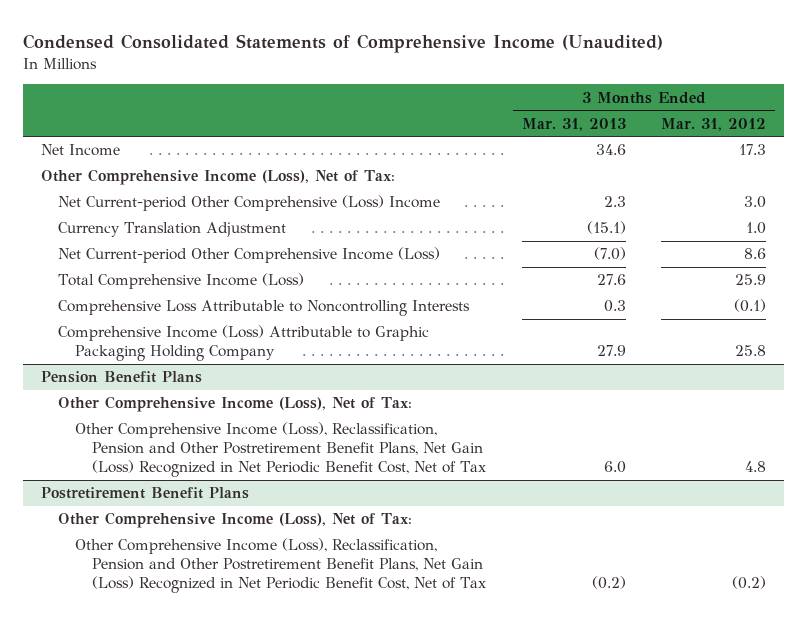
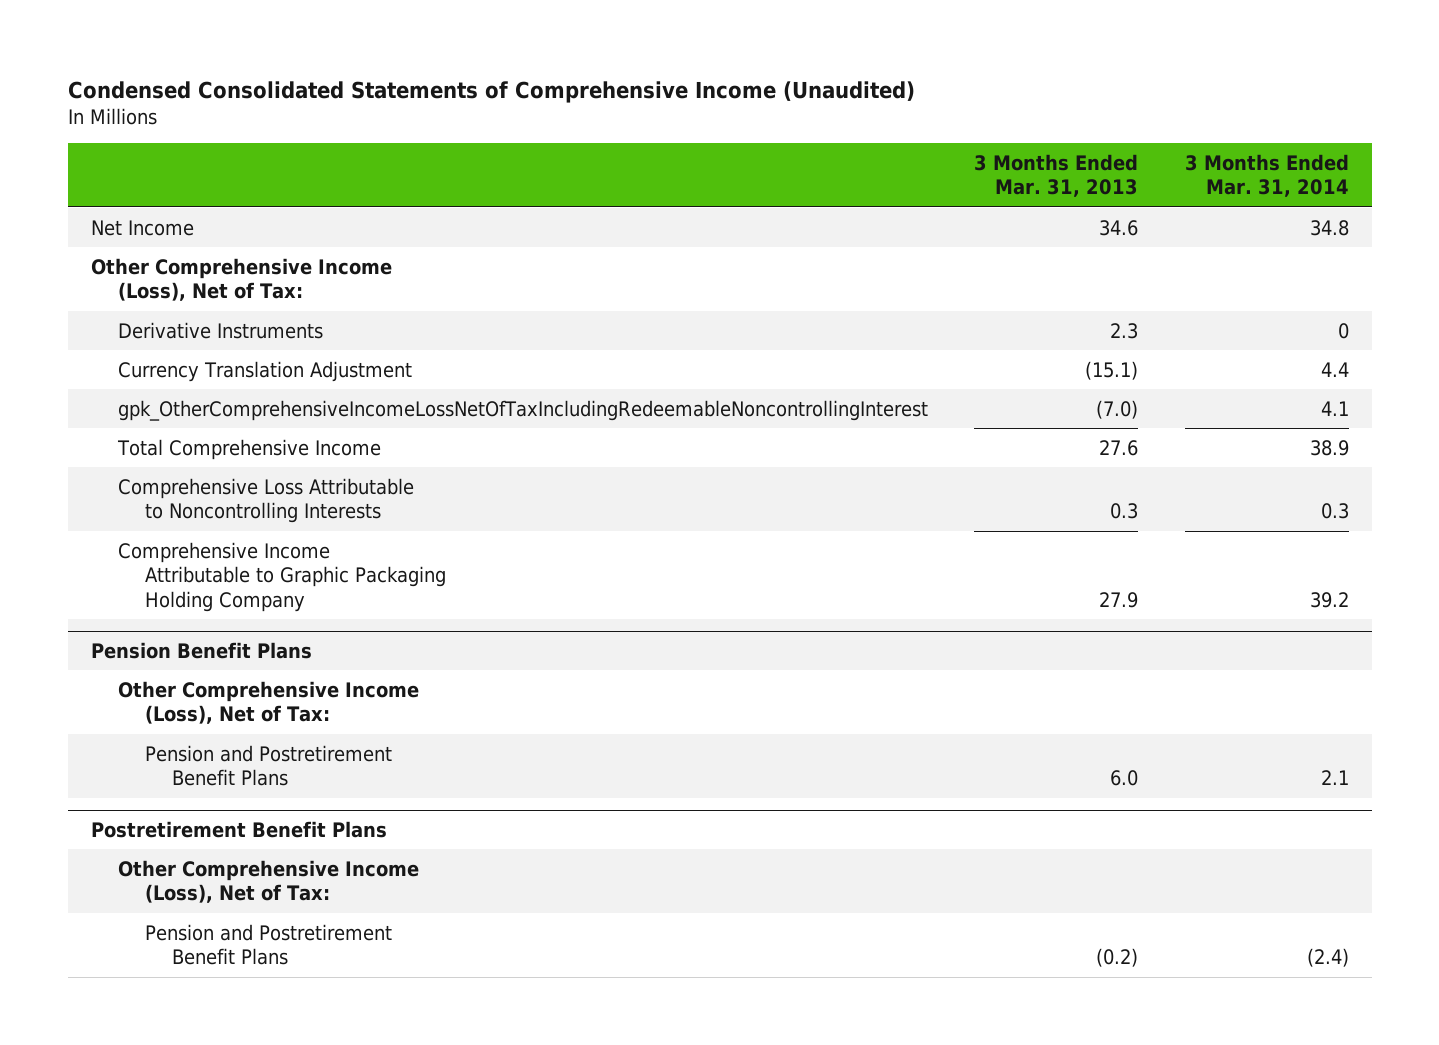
[661,117,767,131] Mar. 31, 2012 -> none
none -> [1184,153,1349,198] 3 Months Ended Mar. 31, 2014
[58,195,441,212] Net Current-period Other Comprehensive (Loss) Income -> [117,321,323,339] Derivative Instruments
[58,247,441,264] Net Current-period Other Comprehensive Income (Loss) -> none
none -> [117,399,928,421] gpk_OtherComprehensiveIncomeLossNetOfTaxIncludingRedeemableNoncontrollingInterest
[58,273,305,290] Total Comprehensive Income (Loss) -> [116,438,381,460] Total Comprehensive Income
[58,325,430,362] Comprehensive Income (Loss) Attributable to Graphic Packaging Holding Company -> [117,541,447,612] Comprehensive Income Attributable to Graphic Packaging Holding Company
[75,422,487,478] Other Comprehensive Income (Loss), Reclassification, Pension and Other Postretirement Benefit Plans, Net Gain (Loss) Recognized in Net Periodic Benefit Cost, Net of Tax -> none
none -> [145,744,393,787] Pension and Postretirement Benefit Plans
[75,538,487,594] Other Comprehensive Income (Loss), Reclassification, Pension and Other Postretirement Benefit Plans, Net Gain (Loss) Recognized in Net Periodic Benefit Cost, Net of Tax -> none
none -> [145,923,393,966] Pension and Postretirement Benefit Plans

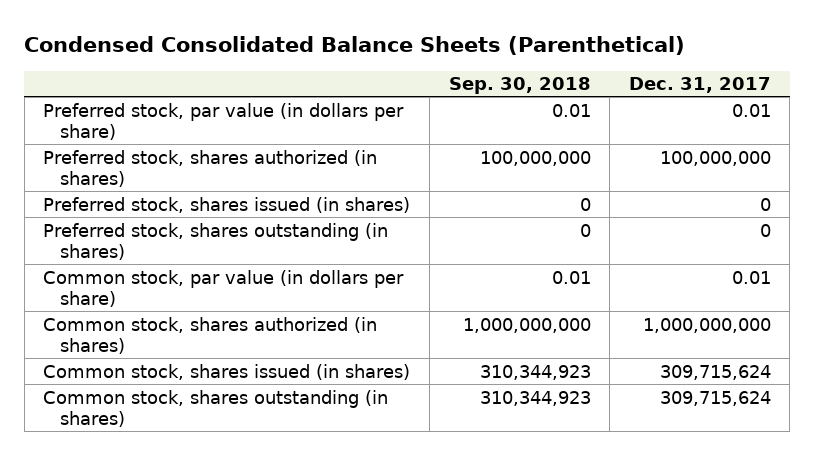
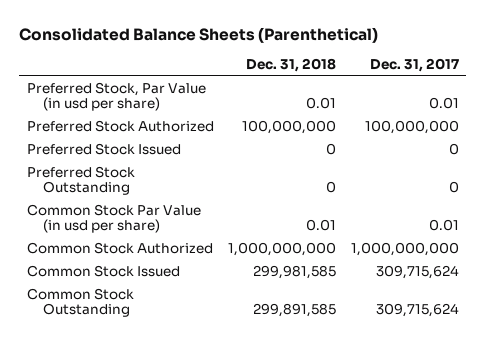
[24,36,686,56] Condensed Consolidated Balance Sheets (Parenthetical) -> [19,26,379,43] Consolidated Balance Sheets (Parenthetical)
[448,77,591,95] Sep. 30, 2018 -> none
none -> [246,58,337,73] Dec. 31, 2018
[43,102,405,141] Preferred stock, par value (in dollars per share) -> [26,82,206,112] Preferred Stock, Par Value (in usd per share)
[43,149,378,188] Preferred stock, shares authorized (in shares) -> [26,120,214,133] Preferred Stock Authorized
[43,196,411,213] Preferred stock, shares issued (in shares) -> [26,143,181,156] Preferred Stock Issued
[43,222,389,261] Preferred stock, shares outstanding (in shares) -> [26,166,135,196] Preferred Stock Outstanding
[43,269,405,308] Common stock, par value (in dollars per share) -> [26,204,201,234] Common Stock Par Value (in usd per share)
[43,316,378,355] Common stock, shares authorized (in shares) -> [26,242,213,255] Common Stock Authorized
[43,363,411,380] Common stock, shares issued (in shares) -> [26,265,180,278] Common Stock Issued
[43,389,389,428] Common stock, shares outstanding (in shares) -> [26,288,134,318] Common Stock Outstanding

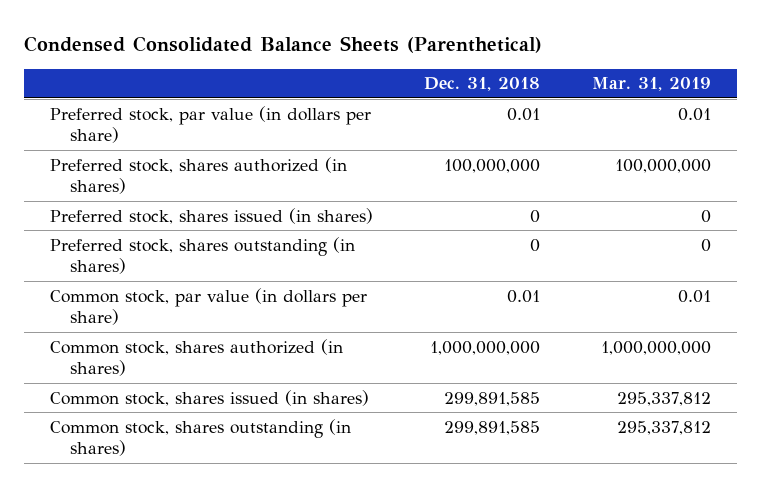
[19,26,379,43] Consolidated Balance Sheets (Parenthetical) -> [23,35,542,53] Condensed Consolidated Balance Sheets (Parenthetical)
[370,58,460,73] Dec. 31, 2017 -> none
none -> [592,77,712,92] Mar. 31, 2019
[26,82,206,112] Preferred Stock, Par Value (in usd per share) -> [49,105,371,143] Preferred stock, par value (in dollars per share)
[26,120,214,133] Preferred Stock Authorized -> [49,156,347,194] Preferred stock, shares authorized (in shares)
[26,143,181,156] Preferred Stock Issued -> [49,207,373,224] Preferred stock, shares issued (in shares)
[26,166,135,196] Preferred Stock Outstanding -> [49,236,355,274] Preferred stock, shares outstanding (in shares)
[26,204,201,234] Common Stock Par Value (in usd per share) -> [49,287,367,325] Common stock, par value (in dollars per share)
[26,242,213,255] Common Stock Authorized -> [49,338,343,376] Common stock, shares authorized (in shares)
[26,265,180,278] Common Stock Issued -> [49,389,369,406] Common stock, shares issued (in shares)
[253,265,337,280] 299,981,585 -> [444,391,541,406] 299,891,585
[26,288,134,318] Common Stock Outstanding -> [49,418,351,456] Common stock, shares outstanding (in shares)

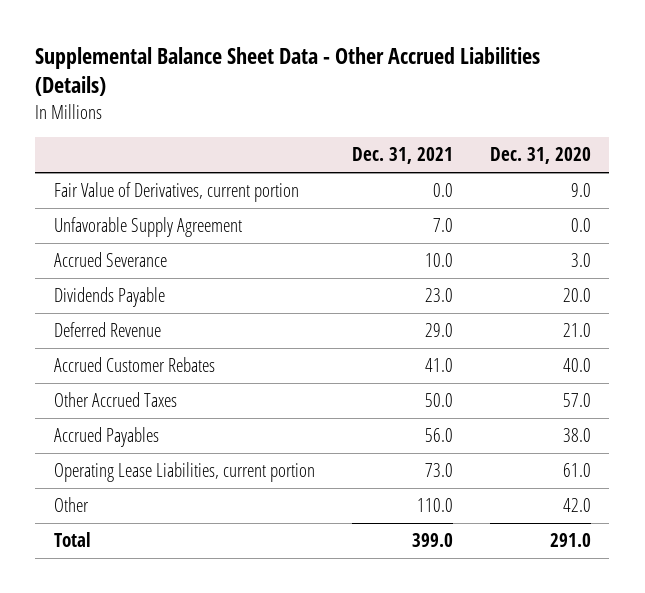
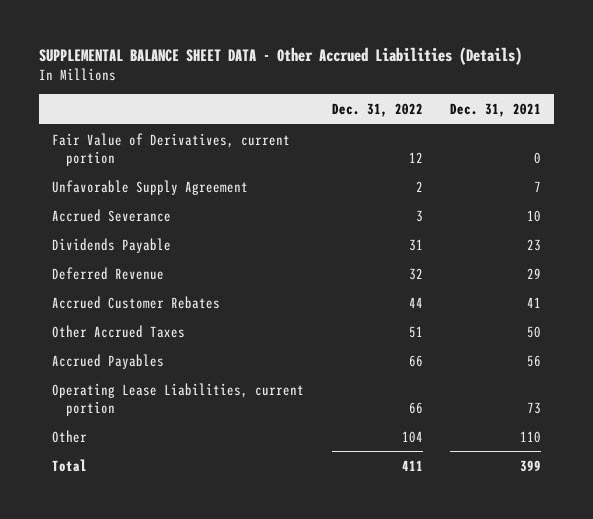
[35,47,541,97] Supplemental Balance Sheet Data - Other Accrued Liabilities (Details) -> [38,46,522,65] SUPPLEMENTAL BALANCE SHEET DATA - Other Accrued Liabilities (Details)
[489,147,591,165] Dec. 31, 2020 -> none
none -> [331,103,423,118] Dec. 31, 2022
[432,183,453,198] 0.0 -> [533,151,541,164] 0
[432,218,453,233] 7.0 -> [533,180,541,192] 7
[424,253,453,268] 10.0 -> [526,209,541,222] 10
[424,288,453,303] 23.0 -> [526,238,541,251] 23
[424,323,453,338] 29.0 -> [526,267,541,279] 29
[424,358,453,373] 41.0 -> [526,296,541,308] 41
[424,393,453,408] 50.0 -> [526,325,541,338] 50
[424,428,453,443] 56.0 -> [526,354,541,367] 56
[424,463,453,478] 73.0 -> [526,401,541,414] 73
[416,498,453,513] 110.0 -> [519,430,541,443] 110
[411,533,453,548] 399.0 -> [519,459,541,472] 399

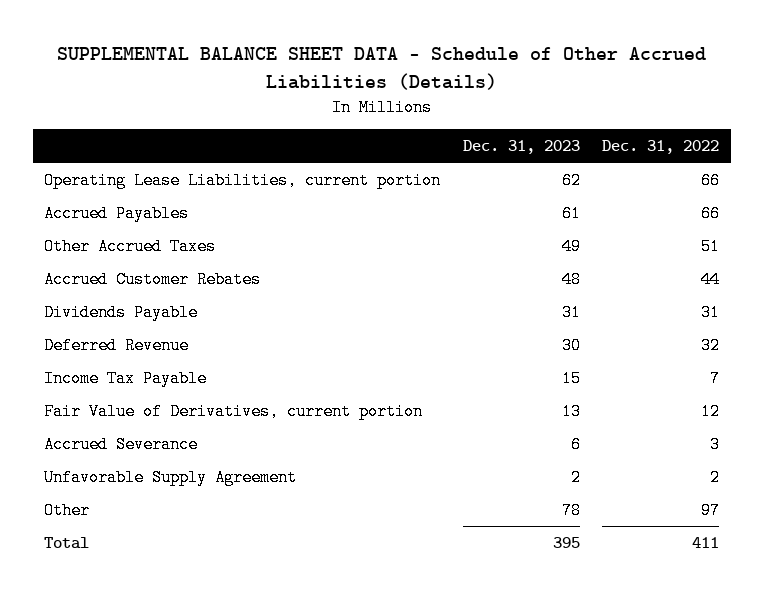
[38,46,522,65] SUPPLEMENTAL BALANCE SHEET DATA - Other Accrued Liabilities (Details) -> [56,47,706,90] SUPPLEMENTAL BALANCE SHEET DATA - Schedule of Other Accrued Liabilities (Details)
[449,103,541,118] Dec. 31, 2021 -> none
none -> [462,140,580,155] Dec. 31, 2023
[52,382,305,416] Operating Lease Liabilities, current portion -> [44,171,442,189] Operating Lease Liabilities, current portion
[52,353,165,369] Accrued Payables -> [44,204,190,222] Accrued Payables
[52,324,186,338] Other Accrued Taxes -> [44,237,217,255] Other Accrued Taxes
[52,295,221,309] Accrued Customer Rebates -> [44,270,262,288] Accrued Customer Rebates
none -> [44,369,208,387] Income Tax Payable
[52,132,291,166] Fair Value of Derivatives, current portion -> [44,402,424,420] Fair Value of Derivatives, current portion
[52,208,172,222] Accrued Severance -> [44,435,199,453] Accrued Severance
[52,179,249,195] Unfavorable Supply Agreement -> [44,468,298,486] Unfavorable Supply Agreement
[401,430,423,443] 104 -> [701,501,721,519] 97

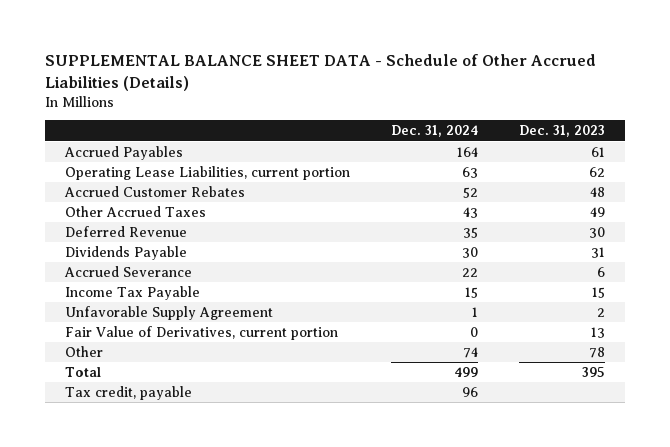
[602,140,720,155] Dec. 31, 2022 -> none
none -> [390,125,478,138] Dec. 31, 2024
[44,171,442,189] Operating Lease Liabilities, current portion -> [65,165,351,180] Operating Lease Liabilities, current portion
[44,237,217,255] Other Accrued Taxes -> [65,205,207,217] Other Accrued Taxes
[44,303,199,321] Dividends Payable -> [65,245,188,260] Dividends Payable
[44,369,208,387] Income Tax Payable -> [65,285,201,300] Income Tax Payable
[44,402,424,420] Fair Value of Derivatives, current portion -> [65,325,339,340] Fair Value of Derivatives, current portion
none -> [65,385,193,400] Tax credit, payable

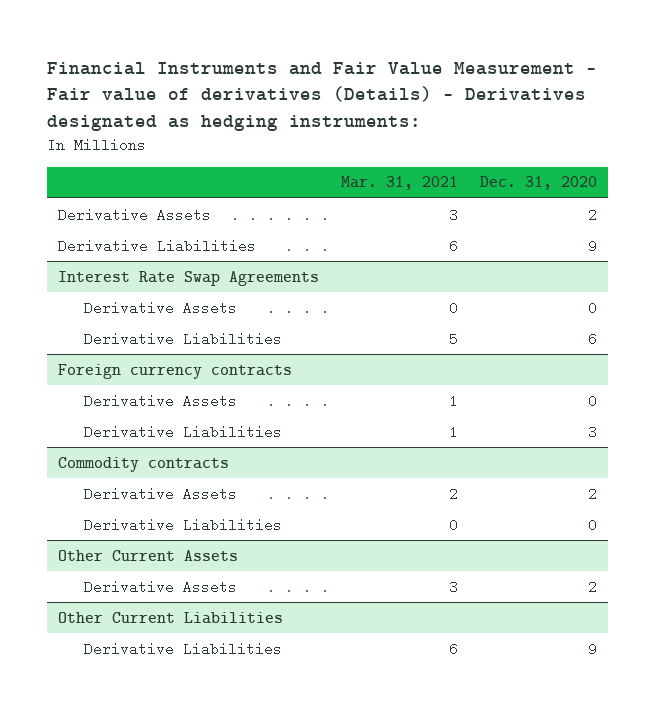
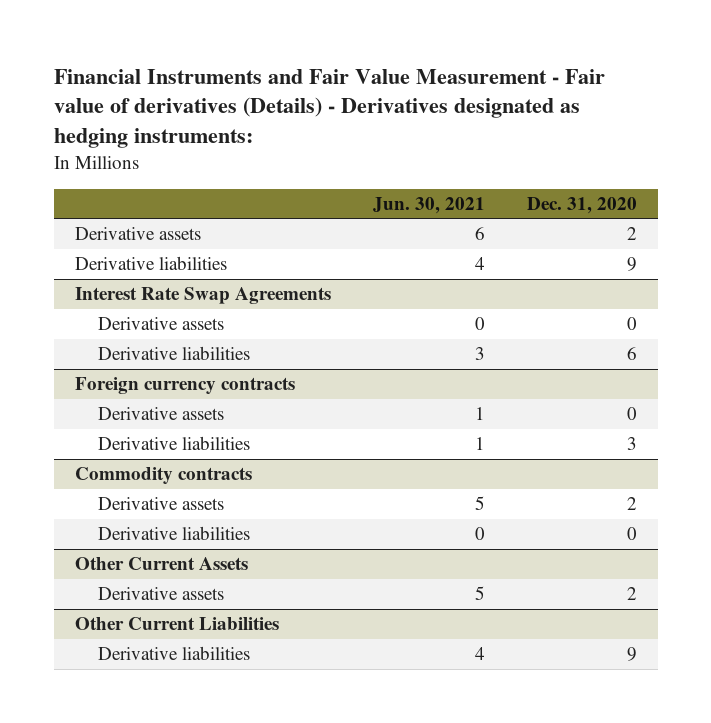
[341,176,459,191] Mar. 31, 2021 -> none
none -> [372,196,485,214] Jun. 30, 2021
[58,207,212,222] Derivative Assets -> [74,227,201,241] Derivative assets
[58,238,257,253] Derivative Liabilities -> [74,256,227,271] Derivative liabilities
[84,300,238,315] Derivative Assets -> [98,317,225,331] Derivative assets
[84,331,283,346] Derivative Liabilities -> [98,346,251,361] Derivative liabilities
[84,393,238,408] Derivative Assets -> [98,407,225,421] Derivative assets
[84,424,283,439] Derivative Liabilities -> [98,436,251,451] Derivative liabilities
[84,486,238,501] Derivative Assets -> [98,497,225,511] Derivative assets
[84,517,283,532] Derivative Liabilities -> [98,526,251,541] Derivative liabilities
[84,579,238,594] Derivative Assets -> [98,587,225,601] Derivative assets
[84,641,283,656] Derivative Liabilities -> [98,646,251,661] Derivative liabilities

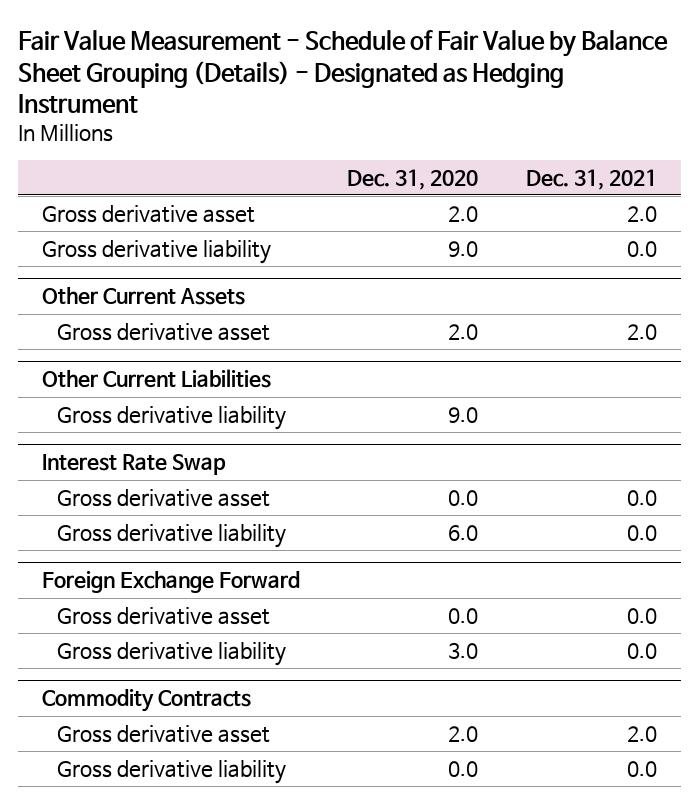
[53,68,605,149] Financial Instruments and Fair Value Measurement - Fair value of derivatives (Details) - Derivatives designated as hedging instruments: -> [17,30,668,115] Fair Value Measurement - Schedule of Fair Value by Balance Sheet Grouping (Details) - Designated as Hedging Instrument
[372,196,485,214] Jun. 30, 2021 -> none
none -> [525,168,657,190] Dec. 31, 2021
[74,287,331,305] Interest Rate Swap Agreements -> none
[98,317,225,331] Derivative assets -> none
[98,346,251,361] Derivative liabilities -> none
[74,377,295,395] Foreign currency contracts -> none
[98,407,225,421] Derivative assets -> none
[98,436,251,451] Derivative liabilities -> none
[74,467,252,485] Commodity contracts -> none
[98,497,225,511] Derivative assets -> none
[98,526,251,541] Derivative liabilities -> none
[74,227,201,241] Derivative assets -> [41,204,255,223] Gross derivative asset
[626,227,637,241] 2 -> [448,205,479,222] 2.0
[74,256,227,271] Derivative liabilities -> [41,239,271,264] Gross derivative liability
[626,257,637,272] 9 -> [448,240,479,257] 9.0
[98,587,225,601] Derivative assets -> [57,322,271,341] Gross derivative asset
[626,587,637,601] 2 -> [448,323,479,340] 2.0
[98,646,251,661] Derivative liabilities -> [57,405,287,430] Gross derivative liability
[626,647,637,662] 9 -> [448,406,479,423] 9.0
none -> [41,454,226,476] Interest Rate Swap
none -> [57,488,271,507] Gross derivative asset
none -> [57,523,287,548] Gross derivative liability
none -> [41,571,300,594] Foreign Exchange Forward
none -> [57,606,271,625] Gross derivative asset
none -> [57,641,287,666] Gross derivative liability
none -> [41,689,251,713] Commodity Contracts
none -> [57,724,271,743] Gross derivative asset
none -> [57,759,287,784] Gross derivative liability

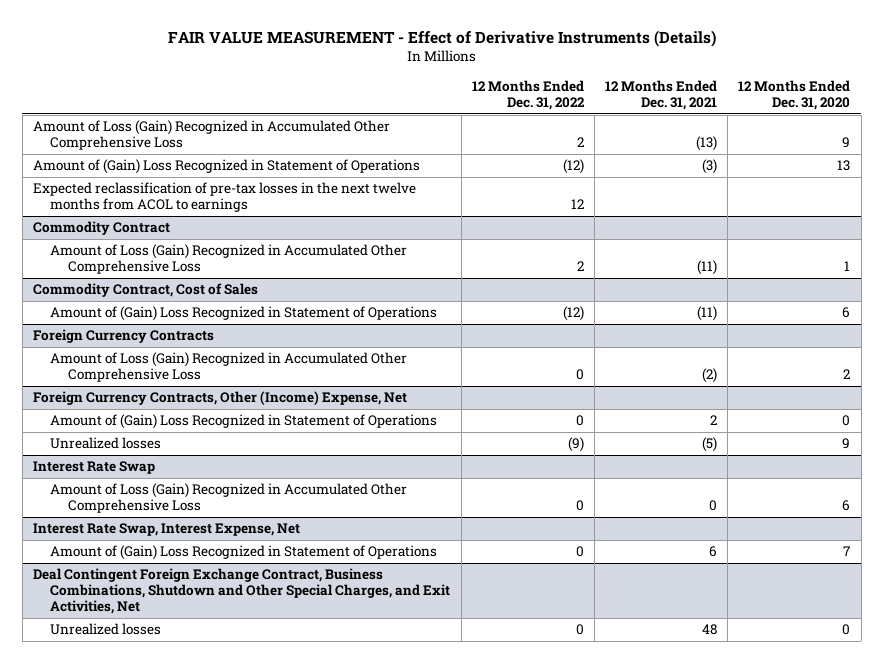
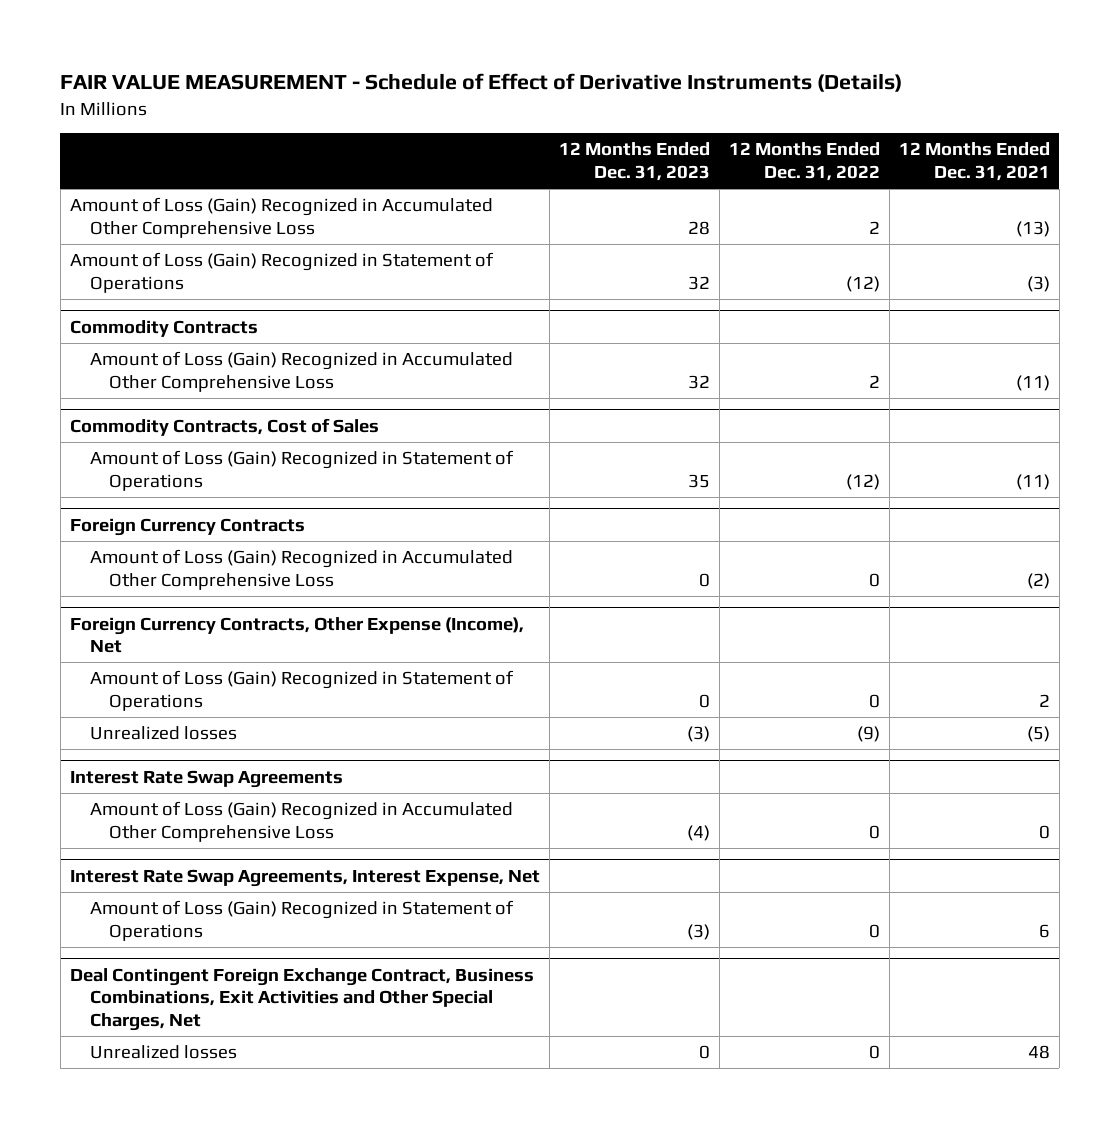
[167,30,716,48] FAIR VALUE MEASUREMENT - Effect of Derivative Instruments (Details) -> [60,73,903,93] FAIR VALUE MEASUREMENT - Schedule of Effect of Derivative Instruments (Details)
[738,79,851,110] 12 Months Ended Dec. 31, 2020 -> none
none -> [558,142,710,182] 12 Months Ended Dec. 31, 2023
[32,182,416,213] Expected reclassification of pre-tax losses in the next twelve months from ACOL to earnings -> none
[32,159,420,175] Amount of (Gain) Loss Recognized in Statement of Operations -> [69,252,494,293] Amount of Loss (Gain) Recognized in Statement of Operations
[32,221,170,236] Commodity Contract -> [69,319,258,337] Commodity Contracts
[32,283,258,298] Commodity Contract, Cost of Sales -> [69,417,379,436] Commodity Contracts, Cost of Sales
[50,306,438,322] Amount of (Gain) Loss Recognized in Statement of Operations -> [89,450,514,491] Amount of Loss (Gain) Recognized in Statement of Operations
[32,391,407,406] Foreign Currency Contracts, Other (Income) Expense, Net -> [69,616,524,654] Foreign Currency Contracts, Other Expense (Income), Net
[50,414,438,430] Amount of (Gain) Loss Recognized in Statement of Operations -> [89,670,514,711] Amount of Loss (Gain) Recognized in Statement of Operations
[32,461,155,475] Interest Rate Swap -> [69,769,343,788] Interest Rate Swap Agreements
[32,523,300,537] Interest Rate Swap, Interest Expense, Net -> [69,868,540,887] Interest Rate Swap Agreements, Interest Expense, Net
[50,545,438,561] Amount of (Gain) Loss Recognized in Statement of Operations -> [89,900,514,941] Amount of Loss (Gain) Recognized in Statement of Operations
[32,568,451,615] Deal Contingent Foreign Exchange Contract, Business Combinations, Shutdown and Other Special Charges, and Exit Activities, Net -> [69,967,534,1032] Deal Contingent Foreign Exchange Contract, Business Combinations, Exit Activities and Other Special Charges, Net

